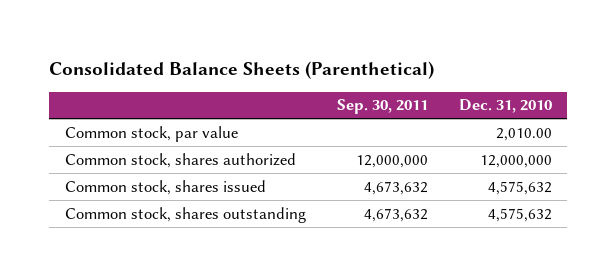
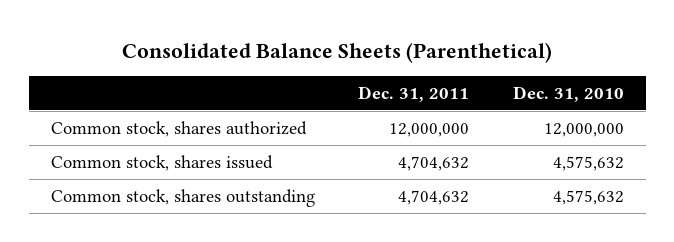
[336,99,428,115] Sep. 30, 2011 -> none
none -> [358,85,470,102] Dec. 31, 2011
[64,125,238,142] Common stock, par value -> none

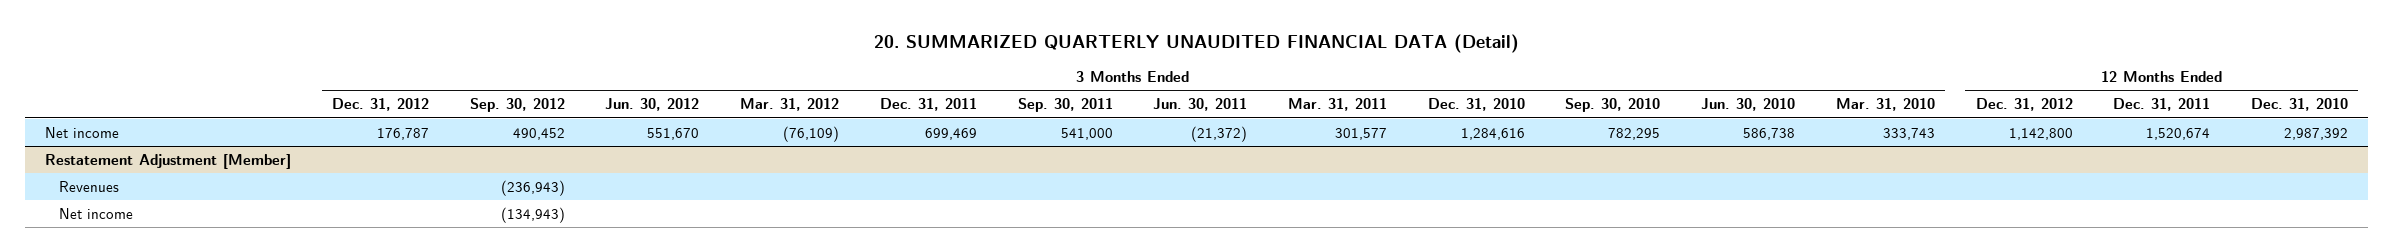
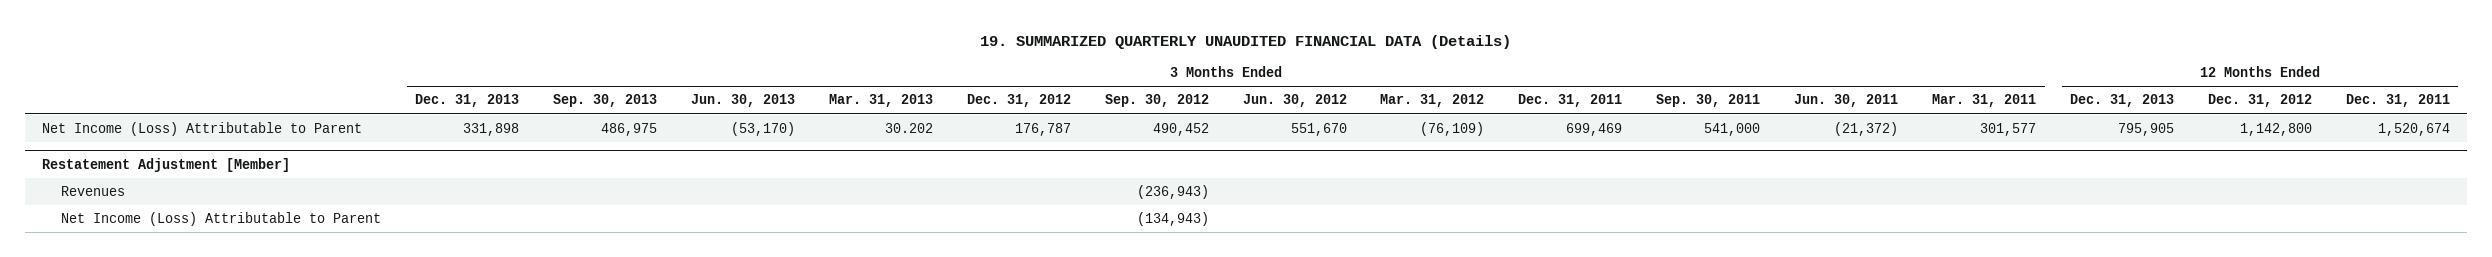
[873,34,1519,54] 20. SUMMARIZED QUARTERLY UNAUDITED FINANCIAL DATA (Detail) -> [979,34,1511,49] 19. SUMMARIZED QUARTERLY UNAUDITED FINANCIAL DATA (Details)
[1427,98,1525,112] Dec. 31, 2010 -> none
[1565,98,1661,113] Sep. 30, 2010 -> none
[1701,98,1796,112] Jun. 30, 2010 -> none
[1835,98,1935,112] Mar. 31, 2010 -> none
[2251,98,2349,112] Dec. 31, 2010 -> none
none -> [415,94,520,108] Dec. 31, 2013
none -> [552,94,657,108] Sep. 30, 2013
none -> [690,94,795,108] Jun. 30, 2013
none -> [828,94,933,108] Mar. 31, 2013
none -> [2070,94,2175,108] Dec. 31, 2013
[45,126,120,138] Net income -> [41,122,362,137] Net Income (Loss) Attributable to Parent
[59,207,134,219] Net income -> [61,212,382,227] Net Income (Loss) Attributable to Parent

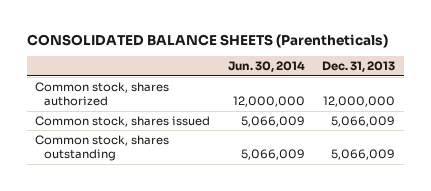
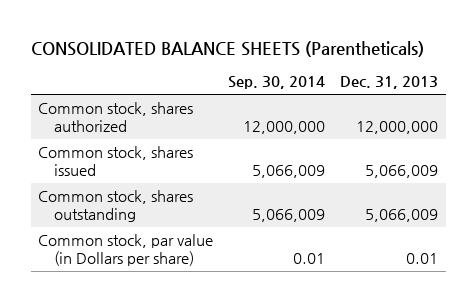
[227,61,305,73] Jun. 30, 2014 -> none
none -> [228,76,326,90] Sep. 30, 2014
none -> [38,234,214,267] Common stock, par value (in Dollars per share)

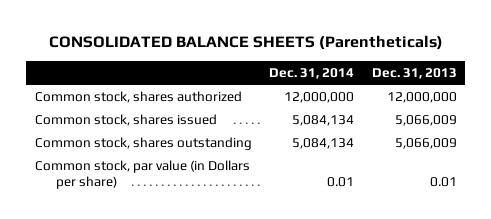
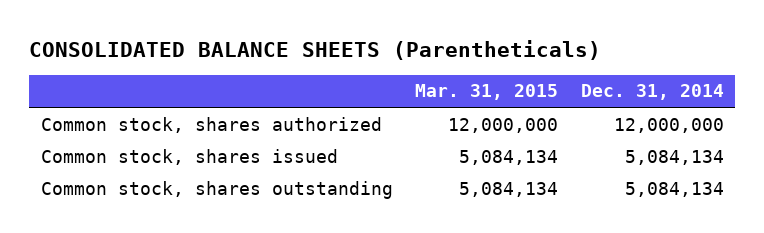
[371,68,457,80] Dec. 31, 2013 -> none
none -> [415,84,559,101] Mar. 31, 2015
[34,159,250,189] Common stock, par value (in Dollars per share) -> none

